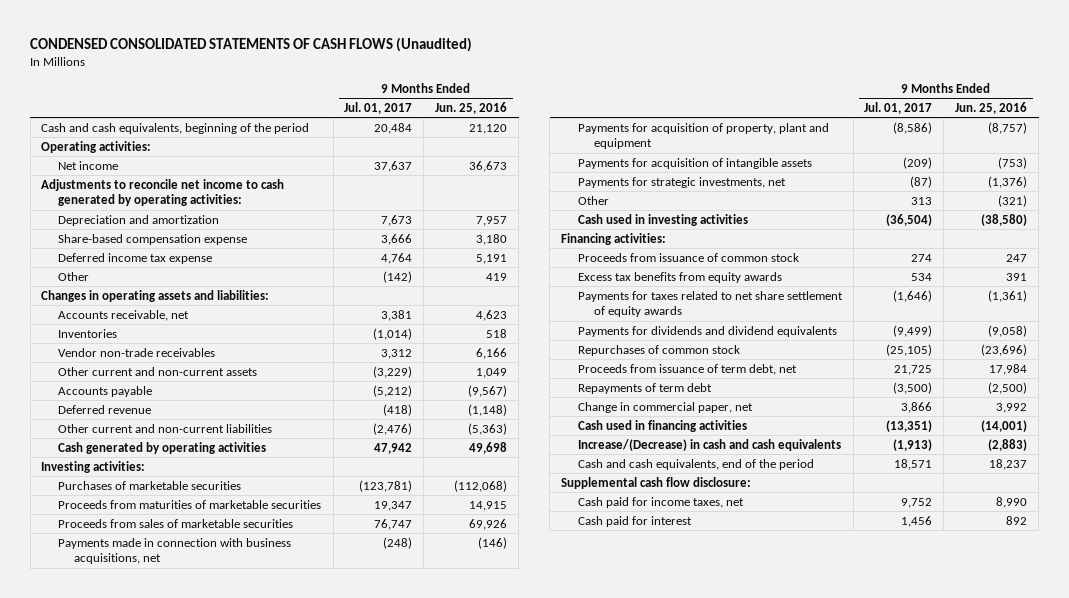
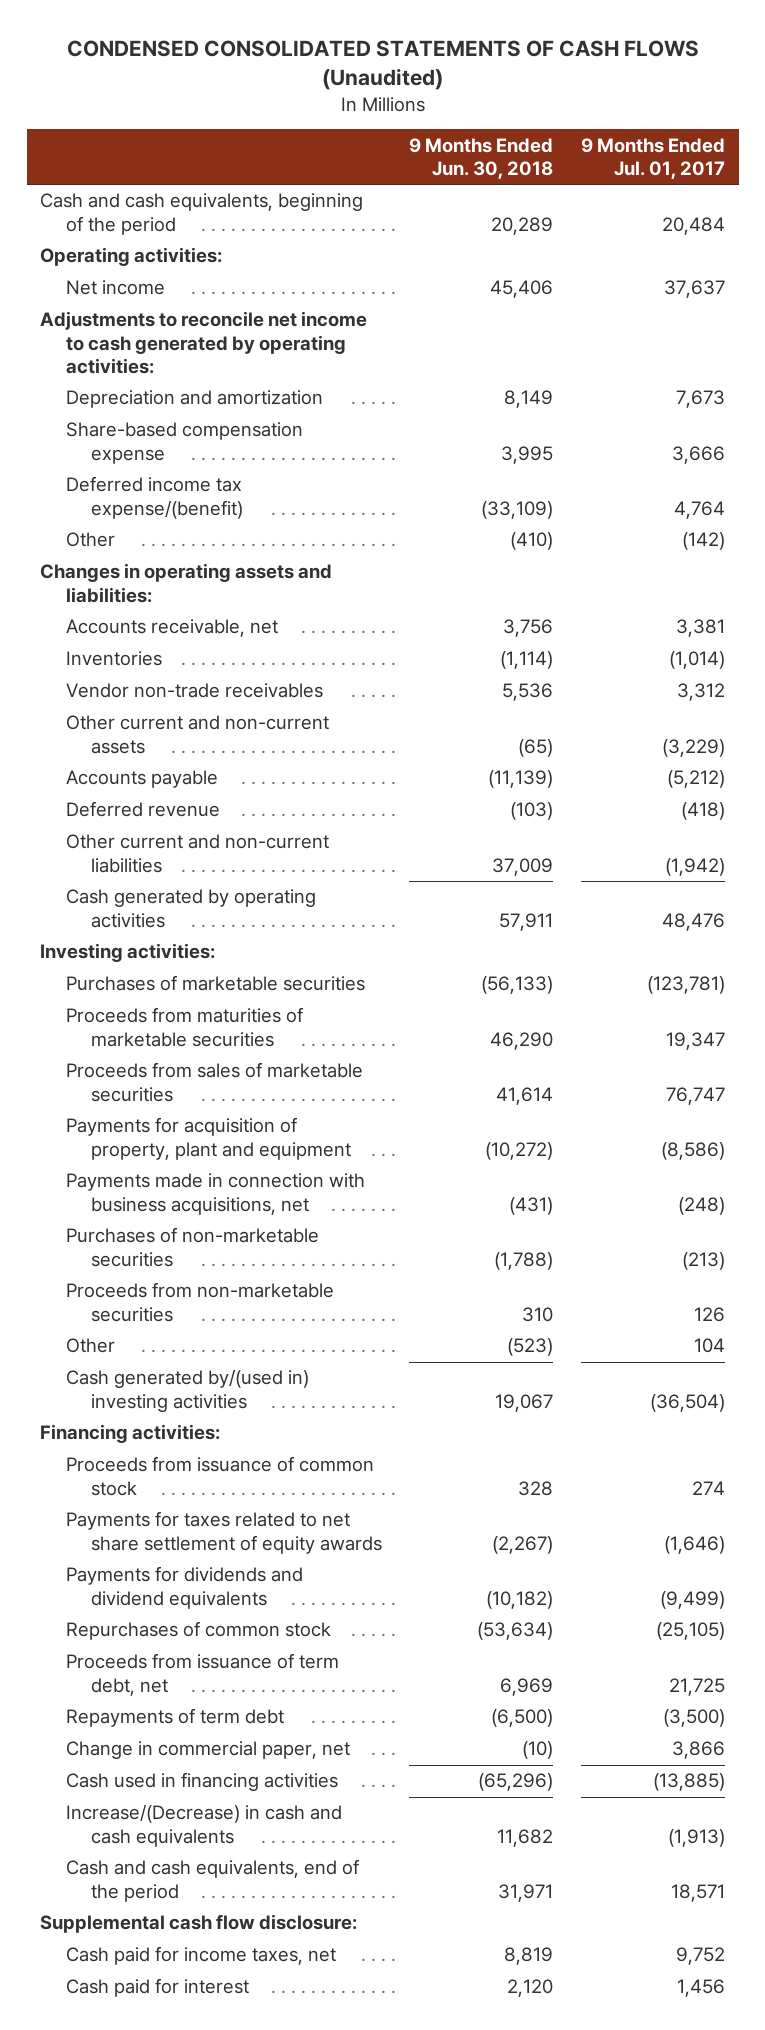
[435,101,508,114] Jun. 25, 2016 -> none
none -> [409,137,554,179] 9 Months Ended Jun. 30, 2018
[57,252,212,264] Deferred income tax expense -> [65,476,243,519] Deferred income tax expense/(benefit)
[373,422,413,435] (2,476) -> [664,857,725,876] (1,942)
[374,442,413,454] 47,942 -> [661,912,725,931] 48,476
[577,157,812,169] Payments for acquisition of intangible assets -> none
[577,176,786,188] Payments for strategic investments, net -> none
[57,537,291,565] Payments made in connection with business acquisitions, net -> [65,1173,365,1215] Payments made in connection with business acquisitions, net
none -> [65,1227,319,1267] Purchases of non-marketable securities
none -> [65,1282,334,1322] Proceeds from non-marketable securities
[911,196,933,205] 313 -> [693,1338,725,1354] 104
[577,213,748,226] Cash used in investing activities -> [65,1369,309,1412] Cash generated by/(used in) investing activities
[577,271,782,283] Excess tax benefits from equity awards -> none
[886,419,933,432] (13,351) -> [652,1773,725,1792] (13,885)

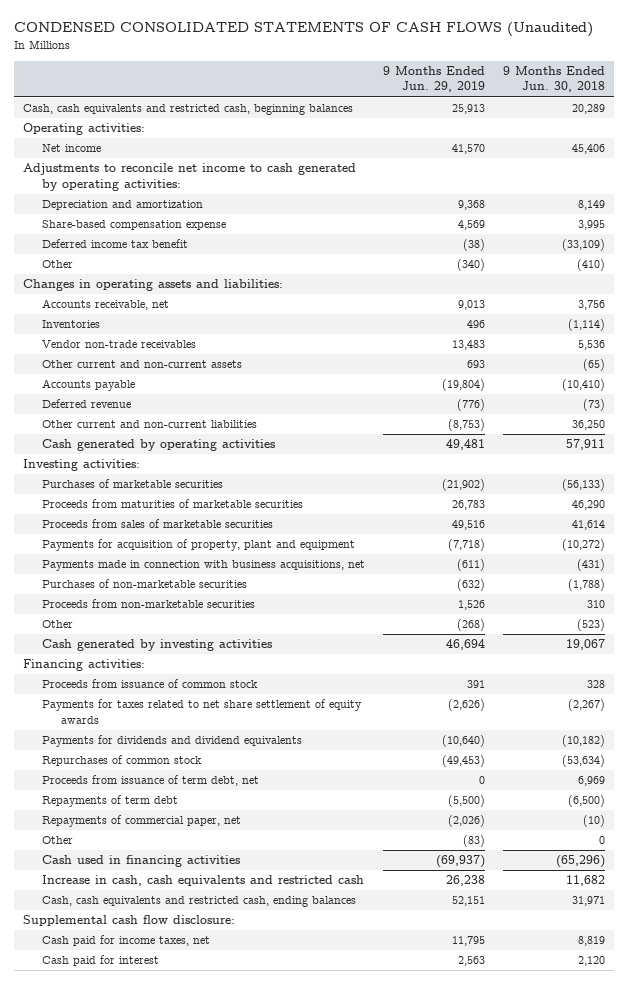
[580,137,725,179] 9 Months Ended Jul. 01, 2017 -> none
none -> [382,65,485,93] 9 Months Ended Jun. 29, 2019
[40,193,364,235] Cash and cash equivalents, beginning of the period -> [22,104,353,116] Cash, cash equivalents and restricted cash, beginning balances
[65,476,243,519] Deferred income tax expense/(benefit) -> [41,239,188,249] Deferred income tax benefit
[488,770,554,789] (11,139) -> [562,379,606,392] (10,410)
[510,802,554,821] (103) -> [583,399,606,412] (73)
[492,857,554,876] 37,009 -> [572,420,606,431] 36,250
[65,1369,309,1412] Cash generated by/(used in) investing activities -> [41,639,272,652] Cash generated by investing activities
[65,1741,350,1760] Change in commercial paper, net -> [41,815,241,828] Repayments of commercial paper, net
none -> [41,836,73,845] Other
[65,1804,342,1847] Increase/(Decrease) in cash and cash equivalents -> [41,875,364,887] Increase in cash, cash equivalents and restricted cash
[65,1859,359,1902] Cash and cash equivalents, end of the period -> [41,896,356,908] Cash, cash equivalents and restricted cash, ending balances

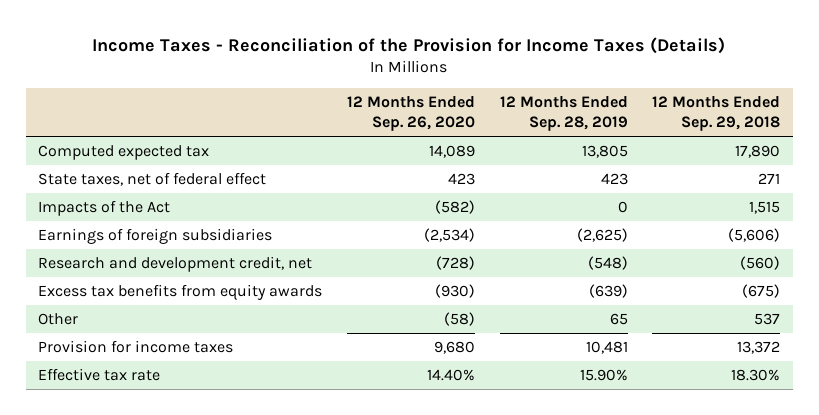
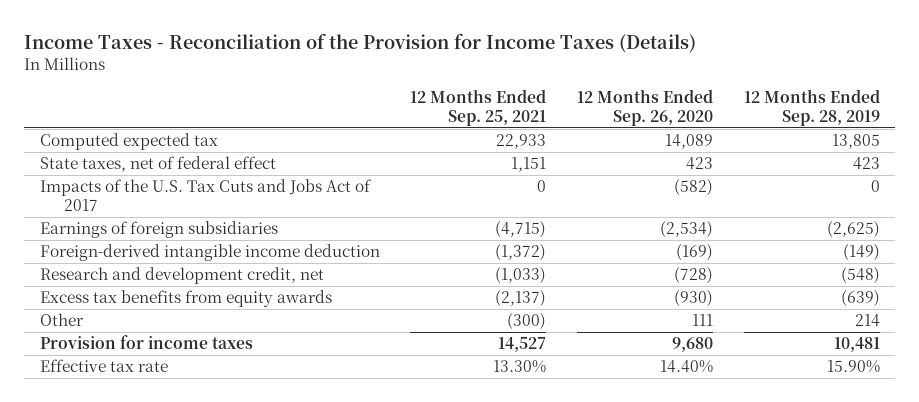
[652,96,781,131] 12 Months Ended Sep. 29, 2018 -> none
none -> [410,88,547,126] 12 Months Ended Sep. 25, 2021
[38,200,171,217] Impacts of the Act -> [39,179,372,212] Impacts of the U.S. Tax Cuts and Jobs Act of 2017
none -> [39,244,380,262] Foreign-derived intangible income deduction
[444,312,476,327] (58) -> [691,314,713,327] 111
[609,313,628,326] 65 -> [854,314,880,328] 214

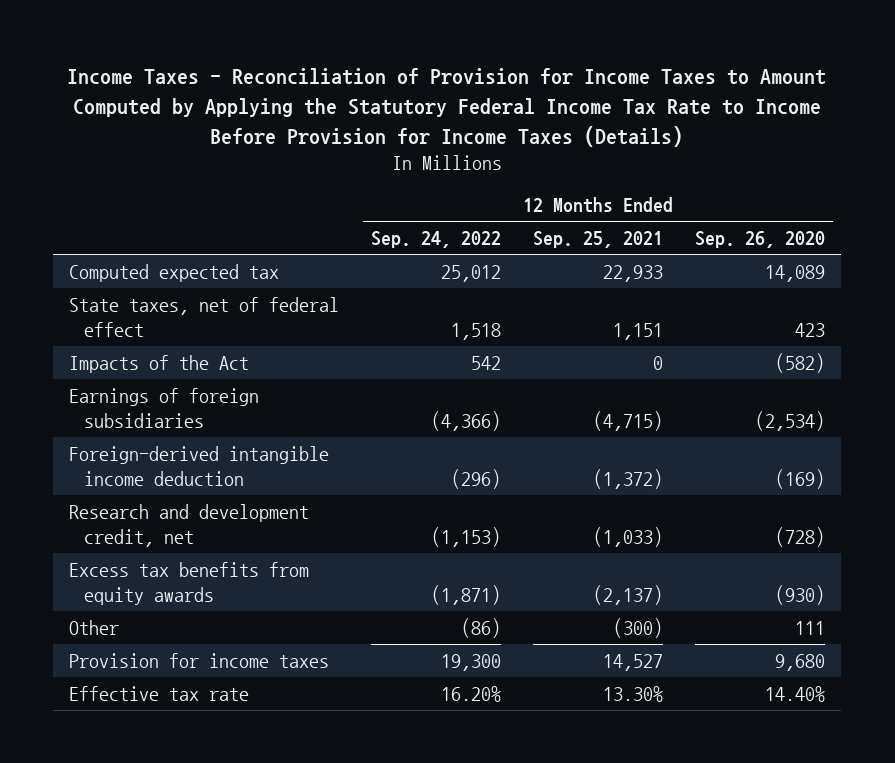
[24,32,697,53] Income Taxes - Reconciliation of the Provision for Income Taxes (Details) -> [67,68,827,148] Income Taxes - Reconciliation of Provision for Income Taxes to Amount Computed by Applying the Statutory Federal Income Tax Rate to Income Before Provision for Income Taxes (Details)
[743,88,880,126] 12 Months Ended Sep. 28, 2019 -> none
none -> [371,230,502,248] Sep. 24, 2022
[39,179,372,212] Impacts of the U.S. Tax Cuts and Jobs Act of 2017 -> [69,354,250,373] Impacts of the Act

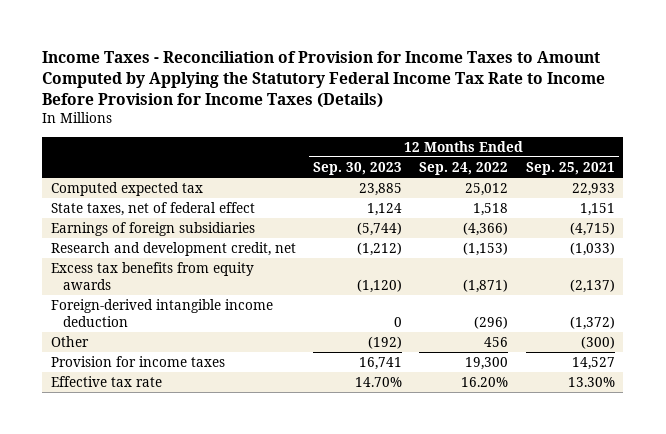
[695,230,826,248] Sep. 26, 2020 -> none
none -> [313,161,403,175] Sep. 30, 2023
[69,354,250,373] Impacts of the Act -> none
[69,445,330,486] Foreign-derived intangible income deduction -> [50,299,273,327] Foreign-derived intangible income deduction
[461,617,502,638] (86) -> [484,337,509,348] 456

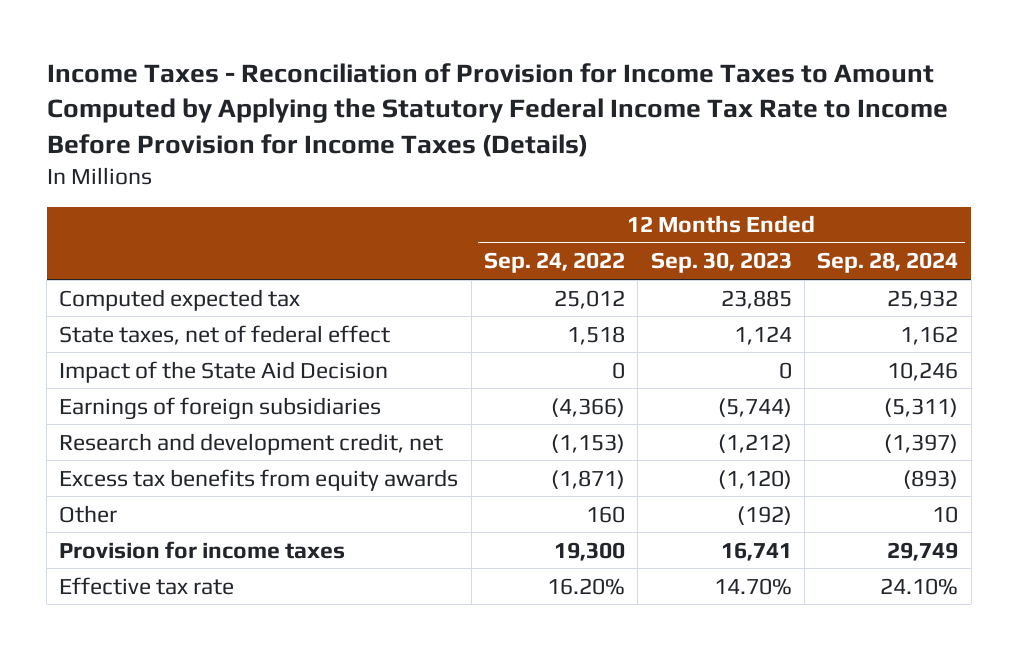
[525,161,615,175] Sep. 25, 2021 -> none
none -> [817,252,959,274] Sep. 28, 2024
none -> [59,360,389,383] Impact of the State Aid Decision
[50,299,273,327] Foreign-derived intangible income deduction -> none
[484,337,509,348] 456 -> [586,505,626,523] 160

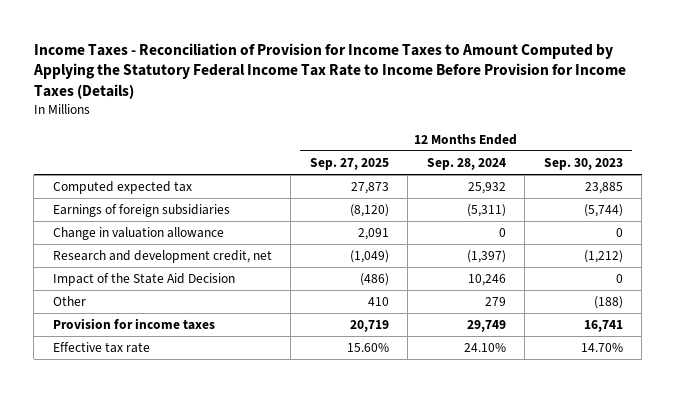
[484,252,626,274] Sep. 24, 2022 -> none
none -> [309,157,389,170] Sep. 27, 2025
[59,324,391,345] State taxes, net of federal effect -> none
none -> [52,227,224,241] Change in valuation allowance
[59,468,459,491] Excess tax benefits from equity awards -> none
[59,360,389,383] Impact of the State Aid Decision -> [52,273,235,287] Impact of the State Aid Decision
[736,505,792,525] (192) -> [593,296,623,310] (188)
[932,505,959,523] 10 -> [484,297,506,307] 279

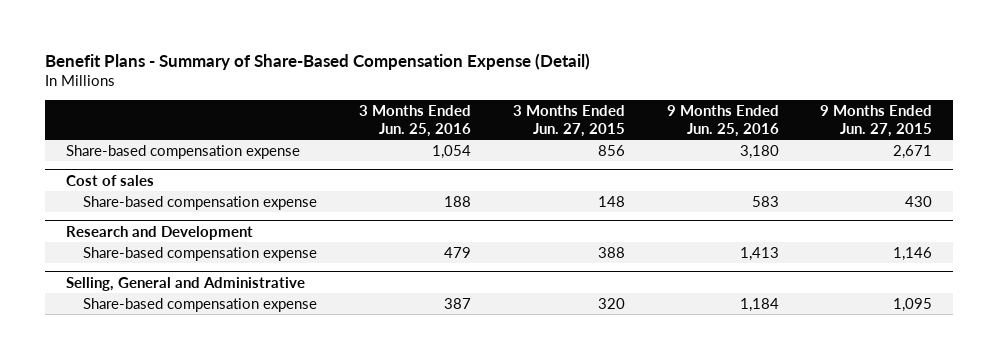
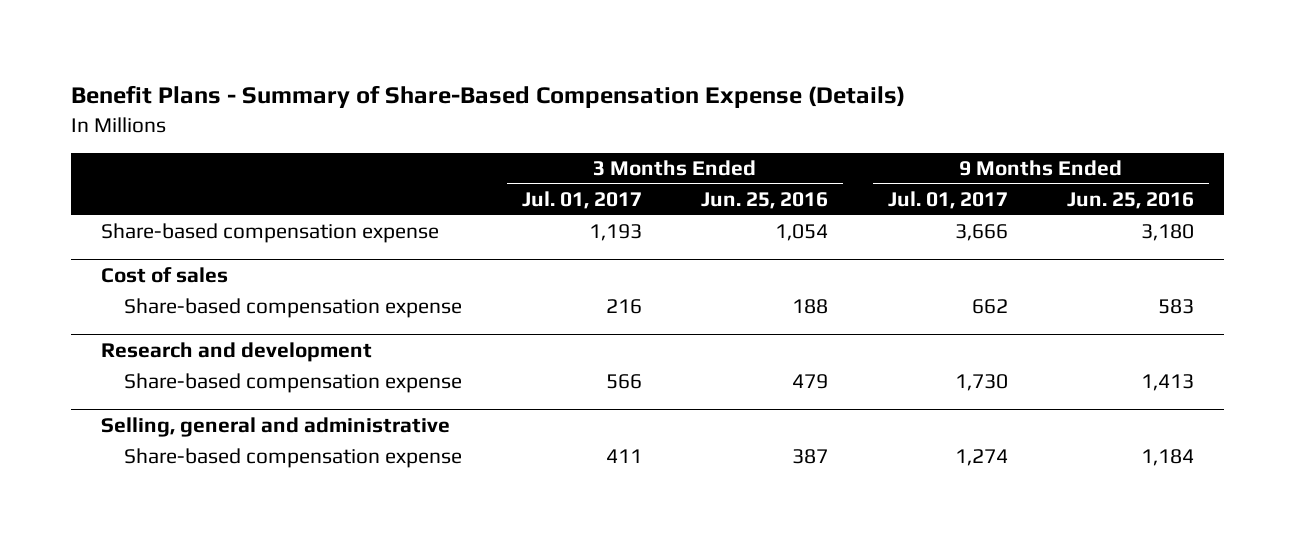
[44,52,590,70] Benefit Plans - Summary of Share-Based Compensation Expense (Detail) -> [70,85,905,109] Benefit Plans - Summary of Share-Based Compensation Expense (Details)
[512,105,625,137] 3 Months Ended Jun. 27, 2015 -> none
[820,105,933,137] 9 Months Ended Jun. 27, 2015 -> none
none -> [521,190,642,209] Jul. 01, 2017
none -> [887,190,1008,209] Jul. 01, 2017
[65,225,253,240] Research and Development -> [100,342,372,363] Research and development
[65,276,305,291] Selling, General and Administrative -> [100,417,450,438] Selling, general and administrative

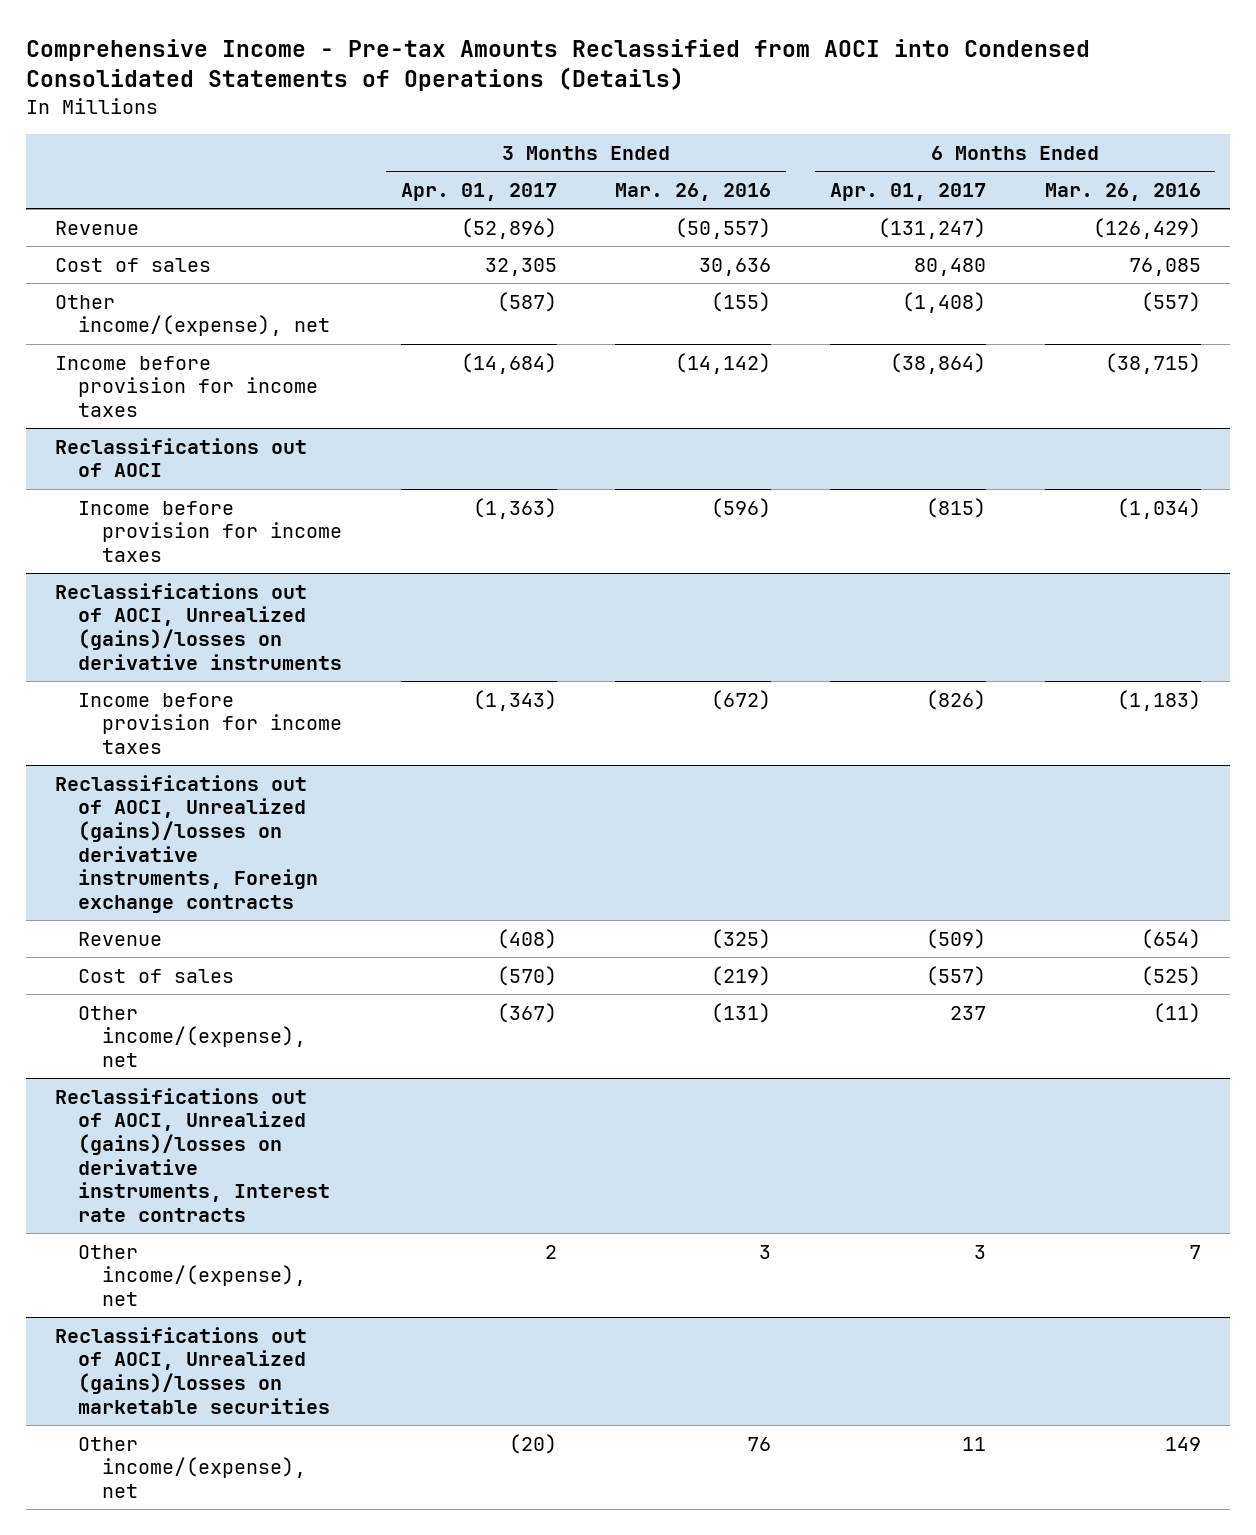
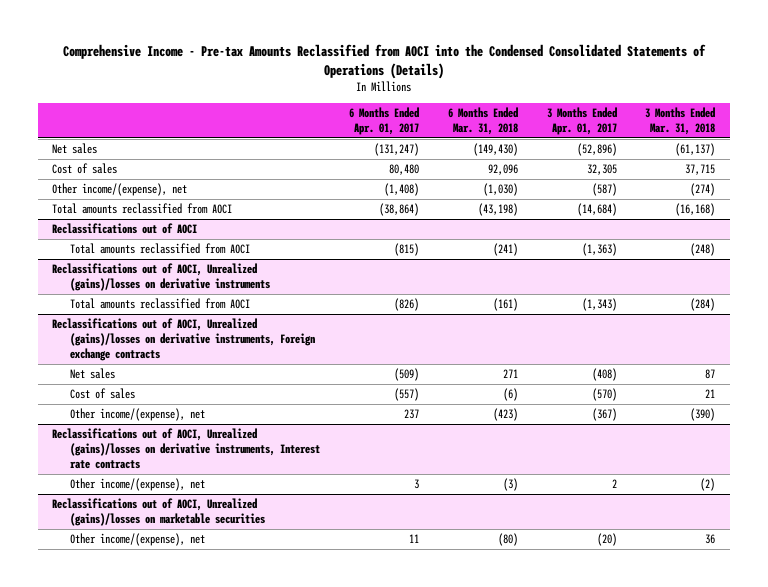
[25,38,1090,92] Comprehensive Income - Pre-tax Amounts Reclassified from AOCI into Condensed Consolidated Statements of Operations (Details) -> [62,44,706,79] Comprehensive Income - Pre-tax Amounts Reclassified from AOCI into the Condensed Consolidated Statements of Operations (Details)
[615,182,772,201] Mar. 26, 2016 -> none
[1044,182,1201,201] Mar. 26, 2016 -> none
none -> [447,107,518,136] 6 Months Ended Mar. 31, 2018
none -> [645,107,716,136] 3 Months Ended Mar. 31, 2018
[55,220,140,235] Revenue -> [52,143,98,155] Net sales
[55,355,319,417] Income before provision for income taxes -> [52,203,233,215] Total amounts reclassified from AOCI
[78,500,342,562] Income before provision for income taxes -> [70,243,251,255] Total amounts reclassified from AOCI
[78,692,342,754] Income before provision for income taxes -> [70,298,251,310] Total amounts reclassified from AOCI
[78,931,163,946] Revenue -> [70,368,116,380] Net sales

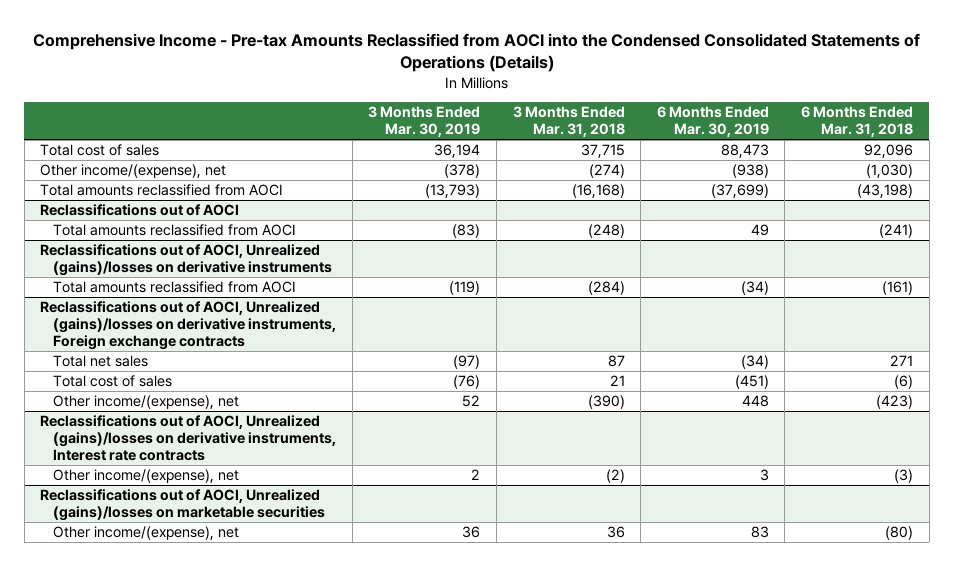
[349,107,420,136] 6 Months Ended Apr. 01, 2017 -> none
[546,107,617,136] 3 Months Ended Apr. 01, 2017 -> none
none -> [368,106,481,138] 3 Months Ended Mar. 30, 2019
none -> [656,106,769,138] 6 Months Ended Mar. 30, 2019
[52,143,98,155] Net sales -> none
[52,163,118,175] Cost of sales -> [40,144,160,157] Total cost of sales
[70,368,116,380] Net sales -> [53,355,149,368] Total net sales
[70,388,136,400] Cost of sales -> [53,375,173,388] Total cost of sales

